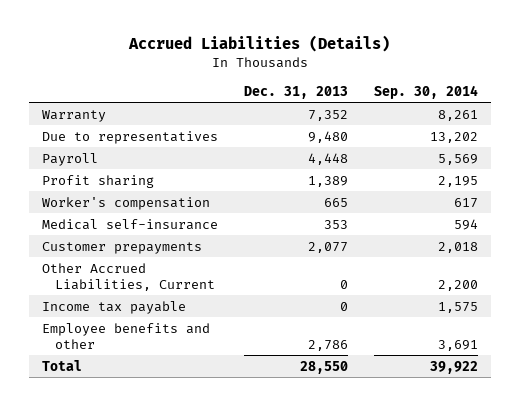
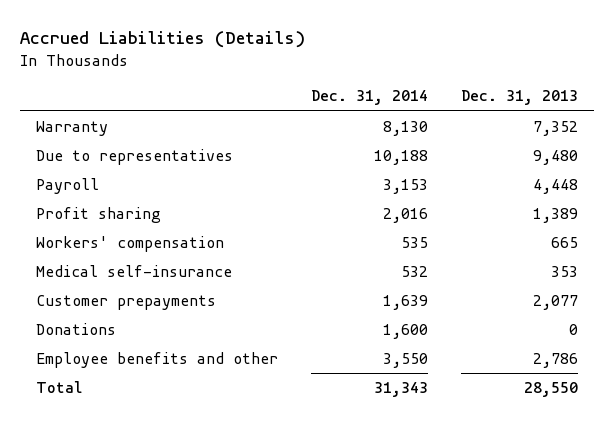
[374,84,479,99] Sep. 30, 2014 -> none
none -> [310,90,428,106] Dec. 31, 2014
[41,196,210,210] Worker's compensation -> [36,235,225,252] Workers' compensation
[41,300,186,314] Income tax payable -> none
[41,262,216,291] Other Accrued Liabilities, Current -> [36,322,117,335] Donations

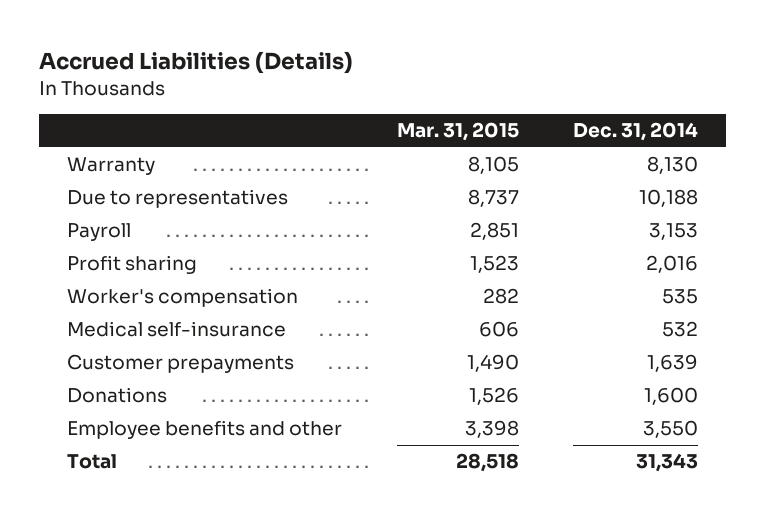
[460,90,578,106] Dec. 31, 2013 -> none
none -> [396,122,519,142] Mar. 31, 2015
[36,235,225,252] Workers' compensation -> [66,288,298,308] Worker's compensation

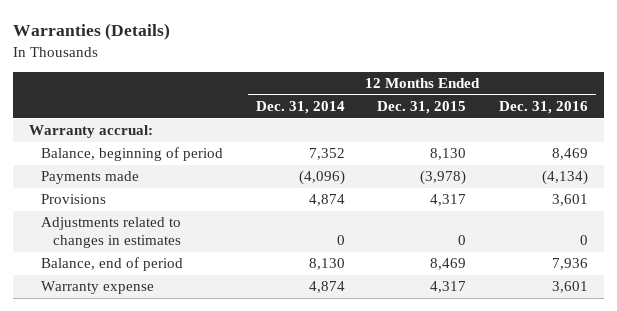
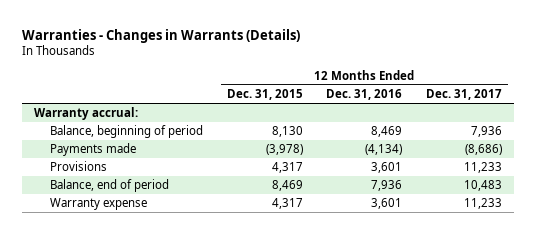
[12,23,170,41] Warranties (Details) -> [22,28,301,43] Warranties - Changes in Warrants (Details)
[255,101,345,115] Dec. 31, 2014 -> none
none -> [425,89,502,101] Dec. 31, 2017
[41,217,182,248] Adjustments related to changes in estimates -> none

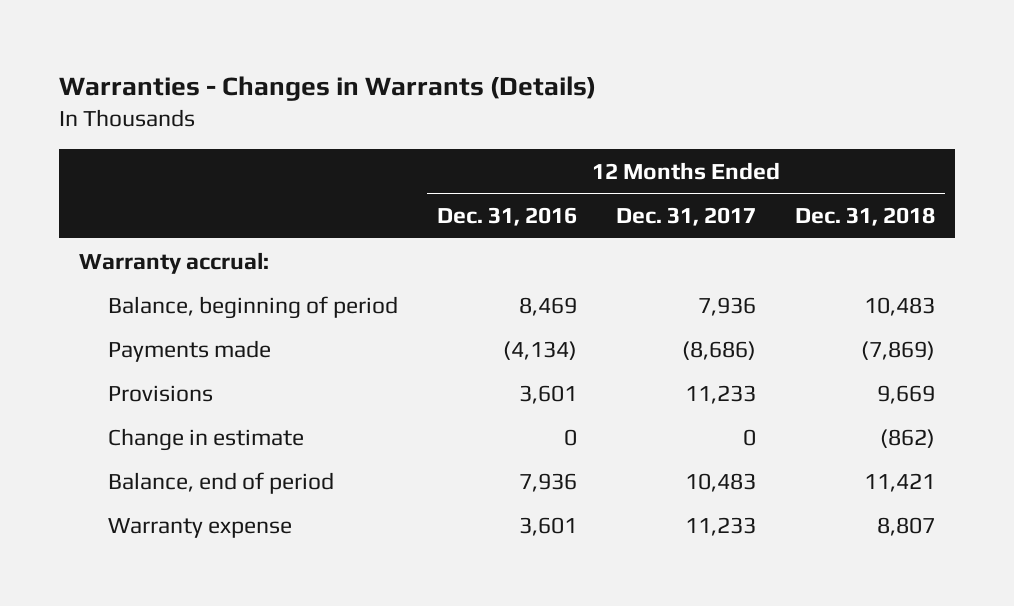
[226,89,303,101] Dec. 31, 2015 -> none
none -> [795,207,936,227] Dec. 31, 2018
none -> [107,427,304,451] Change in estimate

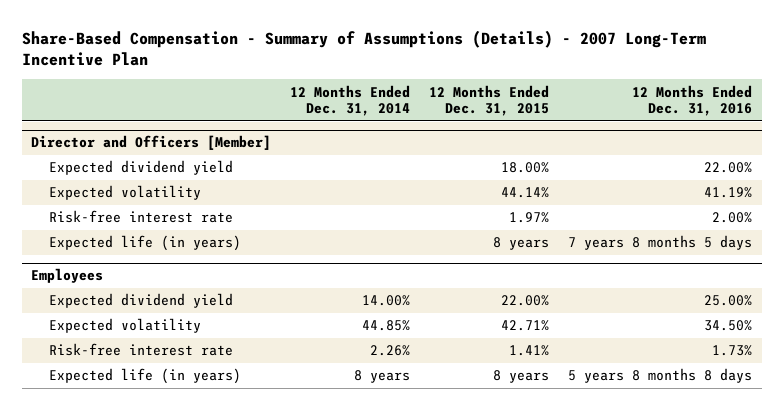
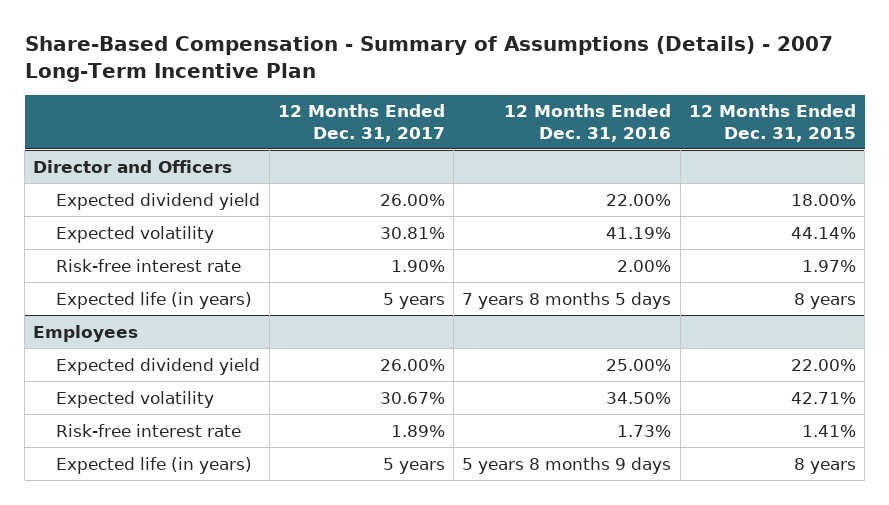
[290,84,411,117] 12 Months Ended Dec. 31, 2014 -> none
none -> [277,104,445,142] 12 Months Ended Dec. 31, 2017
[31,135,272,151] Director and Officers [Member] -> [33,159,233,173] Director and Officers
[568,368,753,384] 5 years 8 months 8 days -> [462,456,672,474] 5 years 8 months 9 days

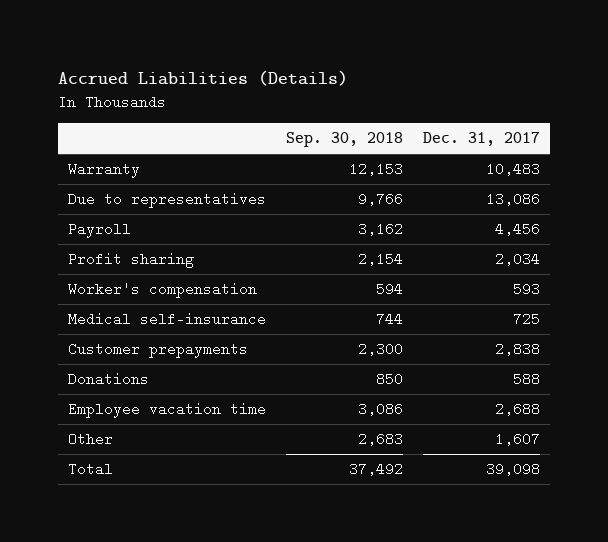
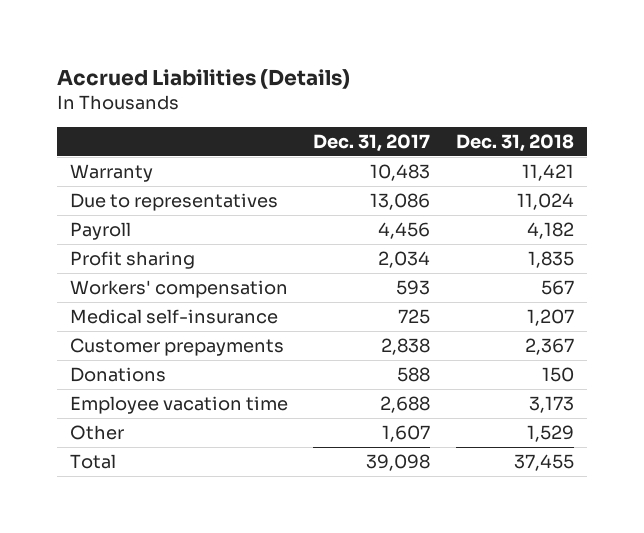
[285,132,403,148] Sep. 30, 2018 -> none
none -> [456,133,575,152] Dec. 31, 2018
[67,282,257,299] Worker's compensation -> [69,279,288,298] Workers' compensation

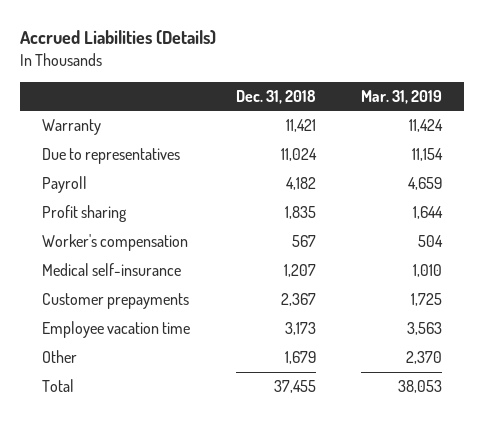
[313,133,431,152] Dec. 31, 2017 -> none
none -> [360,89,442,104] Mar. 31, 2019
[69,279,288,298] Workers' compensation -> [42,234,189,252] Worker's compensation
[69,366,166,382] Donations -> none
[527,424,575,442] 1,529 -> [284,351,316,365] 1,679

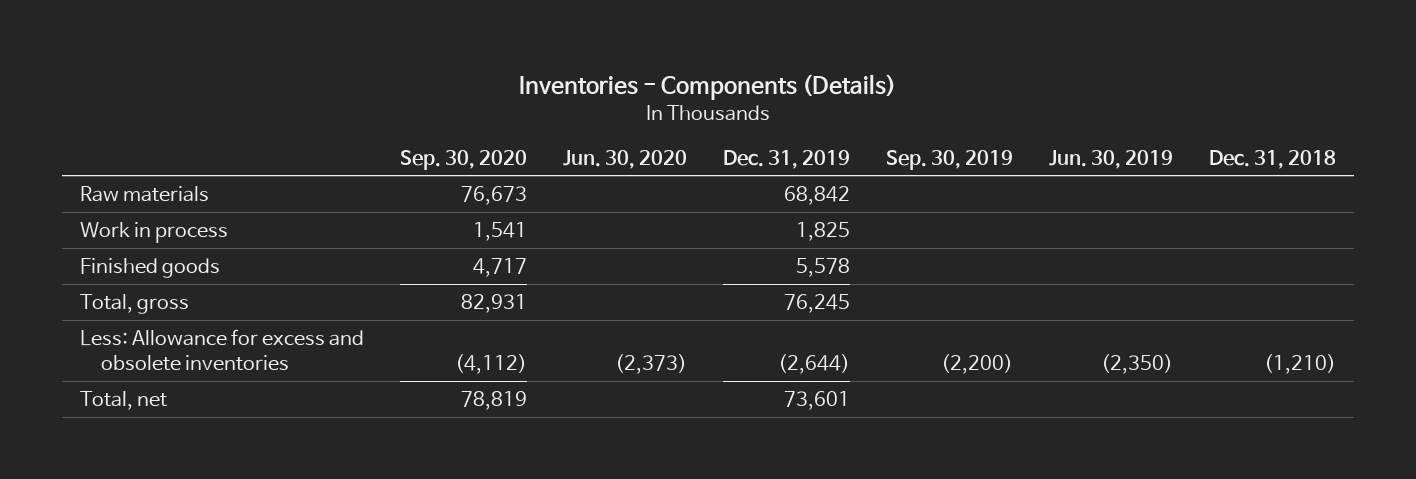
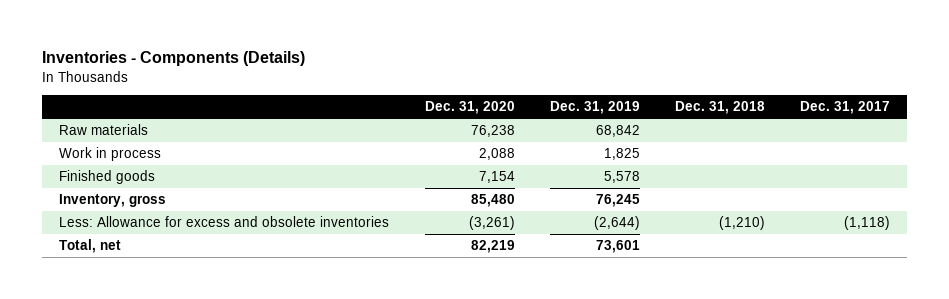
[400,149,528,170] Sep. 30, 2020 -> none
[562,149,687,169] Jun. 30, 2020 -> none
[885,149,1013,170] Sep. 30, 2019 -> none
[1048,149,1173,169] Jun. 30, 2019 -> none
none -> [424,101,515,115] Dec. 31, 2020
none -> [799,101,890,115] Dec. 31, 2017
[80,293,190,314] Total, gross -> [59,194,167,208] Inventory, gross

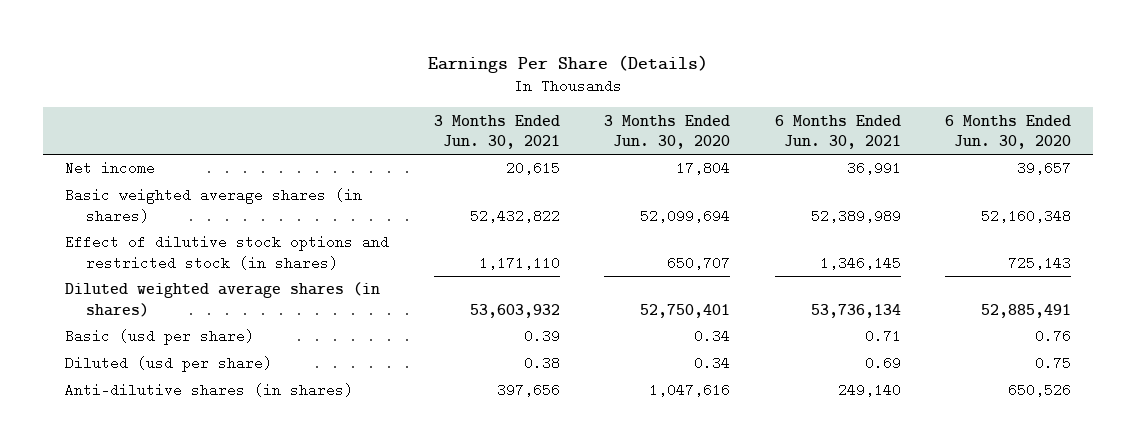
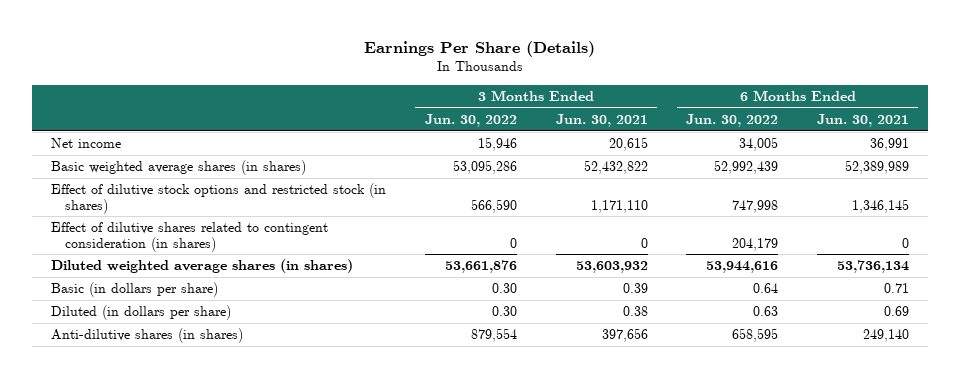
[604,114,731,149] 3 Months Ended Jun. 30, 2020 -> none
[945,114,1072,149] 6 Months Ended Jun. 30, 2020 -> none
none -> [425,113,518,127] Jun. 30, 2022
none -> [686,113,779,127] Jun. 30, 2022
none -> [51,222,329,252] Effect of dilutive shares related to contingent consideration (in shares)
[65,329,255,346] Basic (usd per share) -> [51,282,219,298] Basic (in dollars per share)
[65,356,273,373] Diluted (usd per share) -> [51,305,232,321] Diluted (in dollars per share)

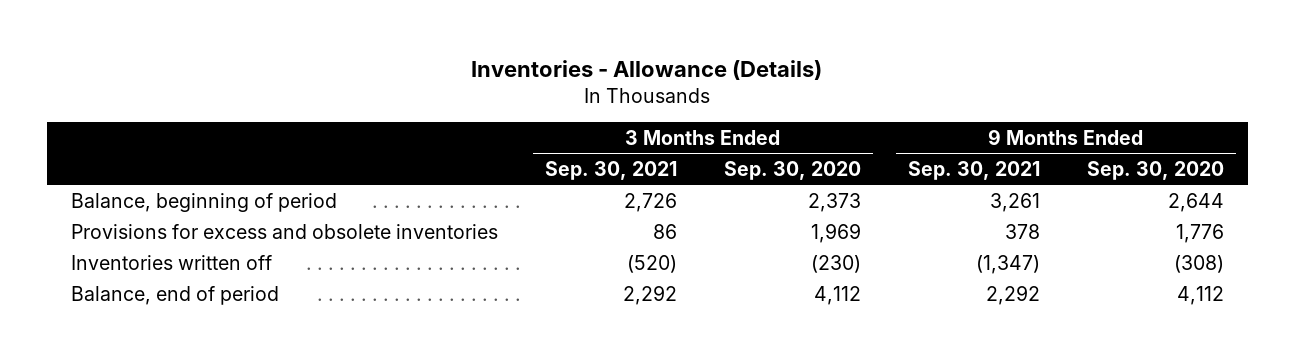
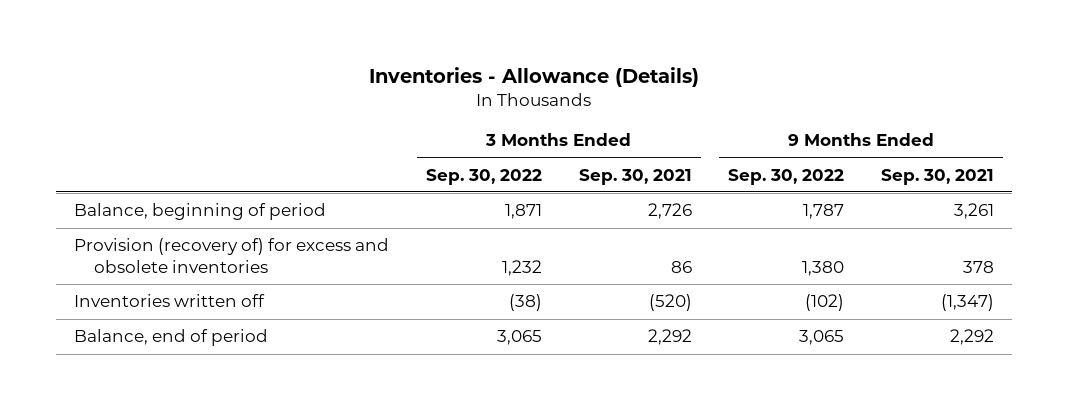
[723,160,861,180] Sep. 30, 2020 -> none
[1087,160,1225,180] Sep. 30, 2020 -> none
none -> [426,168,543,185] Sep. 30, 2022
none -> [728,168,845,185] Sep. 30, 2022
[70,223,498,239] Provisions for excess and obsolete inventories -> [74,238,390,273] Provision (recovery of) for excess and obsolete inventories

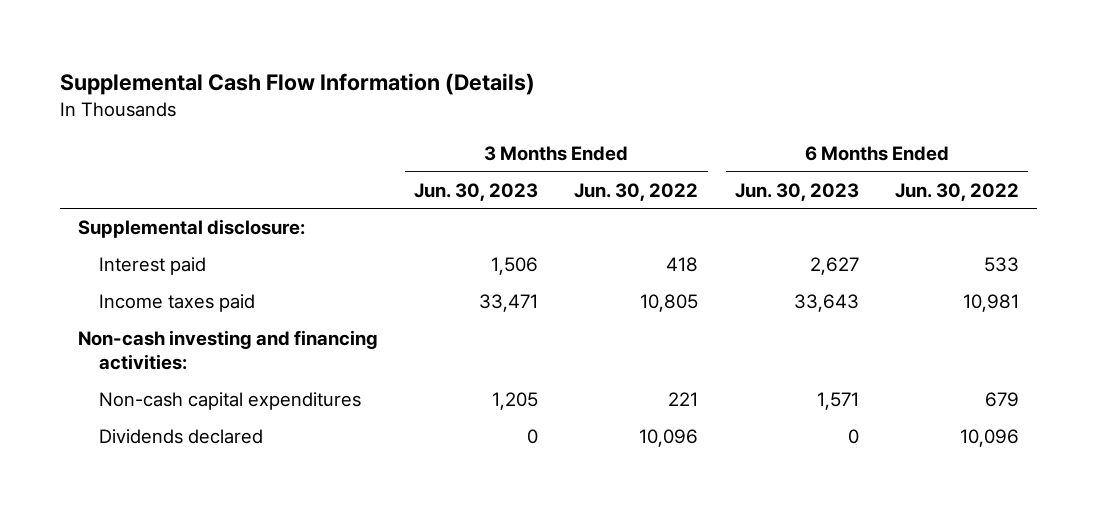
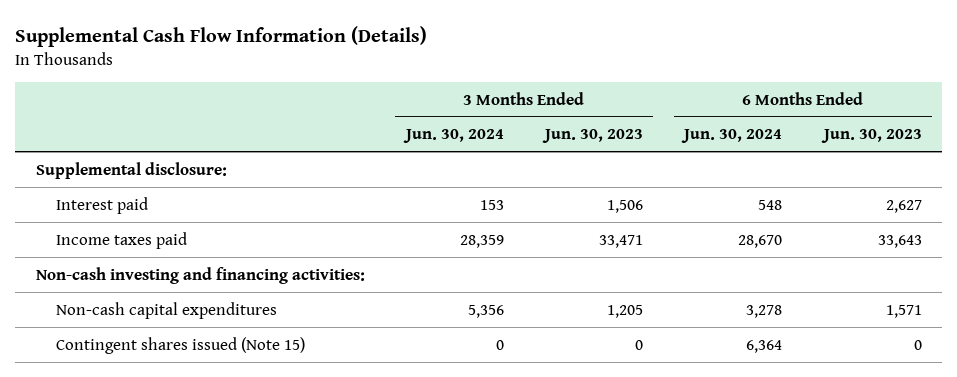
[574,182,699,201] Jun. 30, 2022 -> none
[894,182,1019,201] Jun. 30, 2022 -> none
none -> [402,129,504,144] Jun. 30, 2024
none -> [681,129,783,144] Jun. 30, 2024
[99,429,264,445] Dividends declared -> none
none -> [56,336,306,354] Contingent shares issued (Note 15)

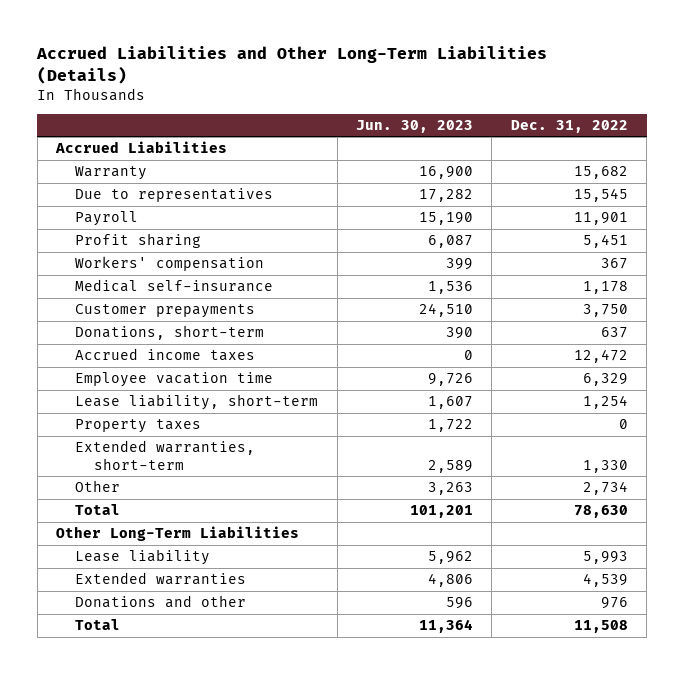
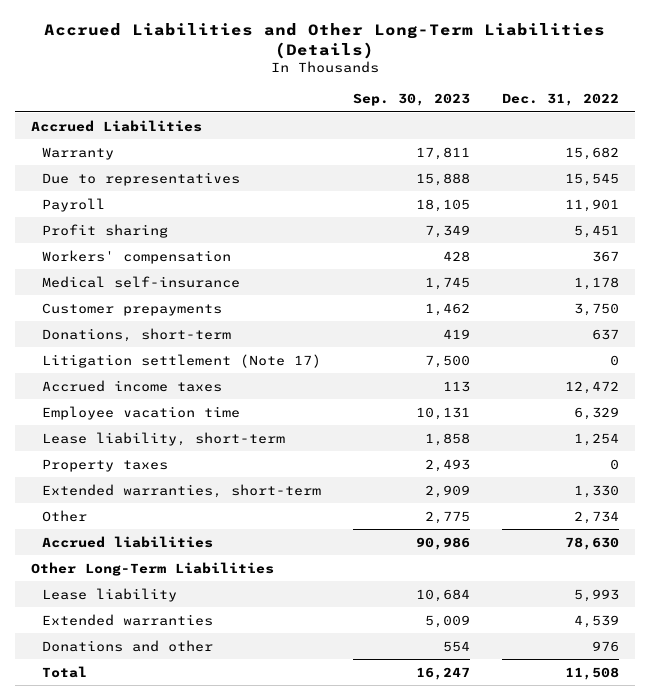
[356,120,474,134] Jun. 30, 2023 -> none
none -> [352,93,470,107] Sep. 30, 2023
none -> [41,353,321,368] Litigation settlement (Note 17)
[75,504,121,516] Total -> [41,535,213,548] Accrued liabilities

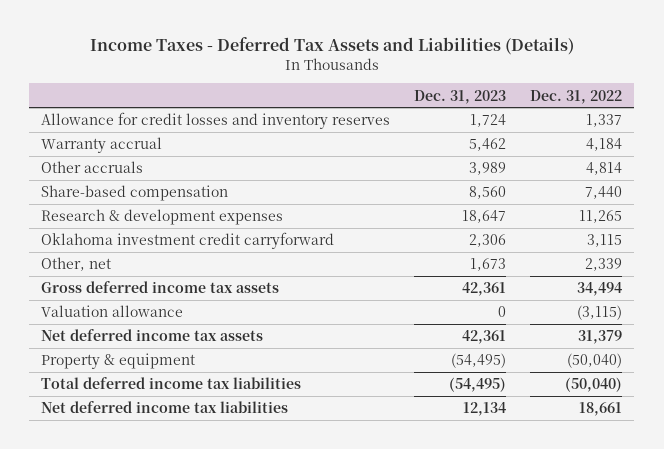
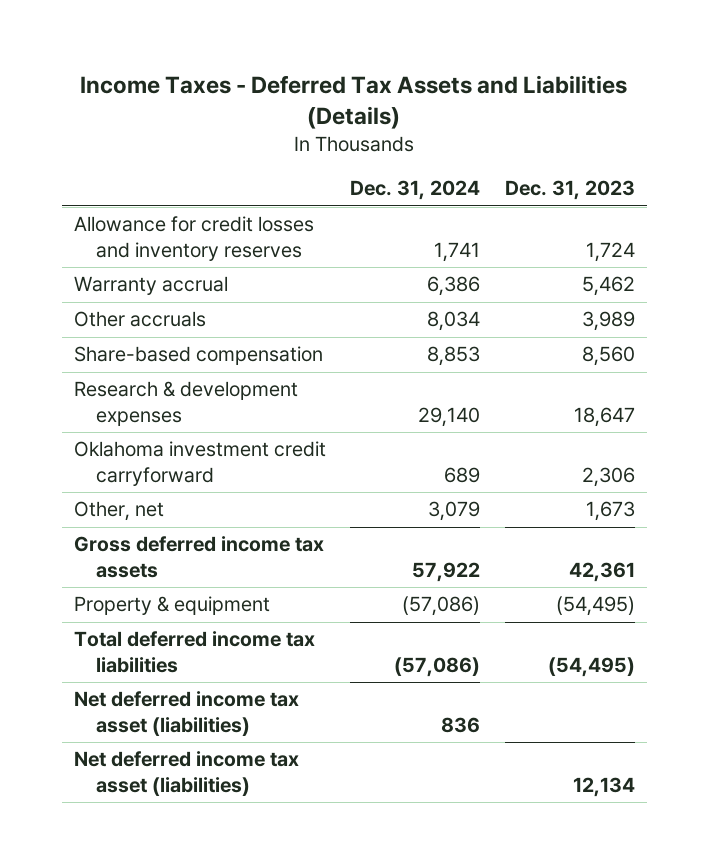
[530,89,623,104] Dec. 31, 2022 -> none
none -> [350,180,481,201] Dec. 31, 2024
[41,305,184,318] Valuation allowance -> none
[41,329,264,342] Net deferred income tax assets -> none
none -> [73,691,299,736] Net deferred income tax asset (liabilities)
[41,401,289,414] Net deferred income tax liabilities -> [73,751,299,796] Net deferred income tax asset (liabilities)

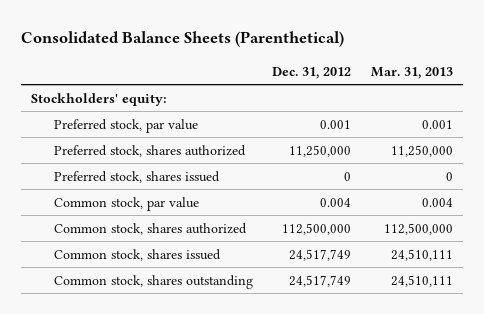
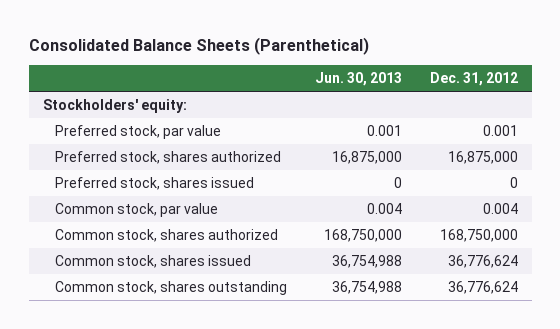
[371,66,454,79] Mar. 31, 2013 -> none
none -> [314,71,402,86] Jun. 30, 2013
[289,144,352,157] 11,250,000 -> [447,151,518,165] 16,875,000
[282,222,352,235] 112,500,000 -> [439,229,518,243] 168,750,000
[289,248,352,261] 24,517,749 -> [447,255,518,269] 36,776,624
[289,274,352,287] 24,517,749 -> [447,281,518,295] 36,776,624

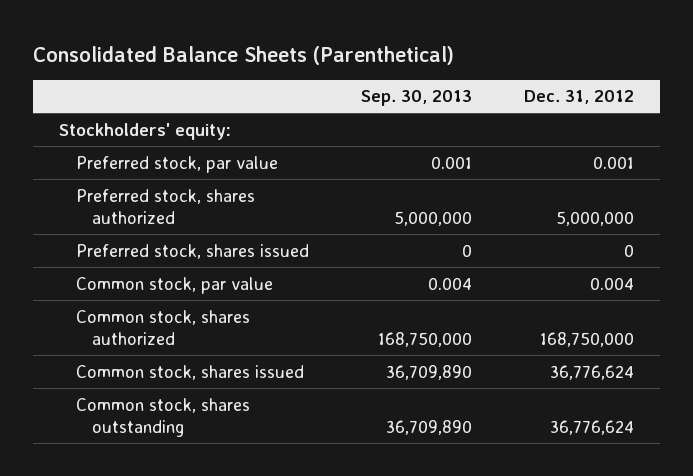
[314,71,402,86] Jun. 30, 2013 -> none
none -> [360,90,472,107] Sep. 30, 2013
[447,151,518,165] 16,875,000 -> [555,211,634,227] 5,000,000

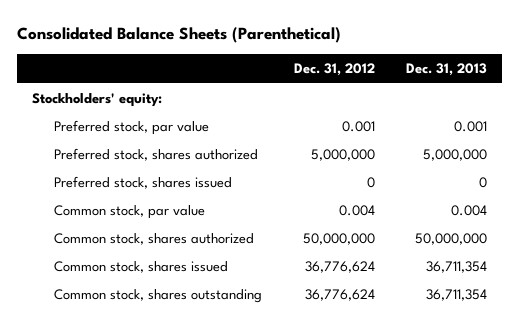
[360,90,472,107] Sep. 30, 2013 -> none
none -> [405,63,487,77] Dec. 31, 2013
[539,332,634,348] 168,750,000 -> [302,233,375,246] 50,000,000

